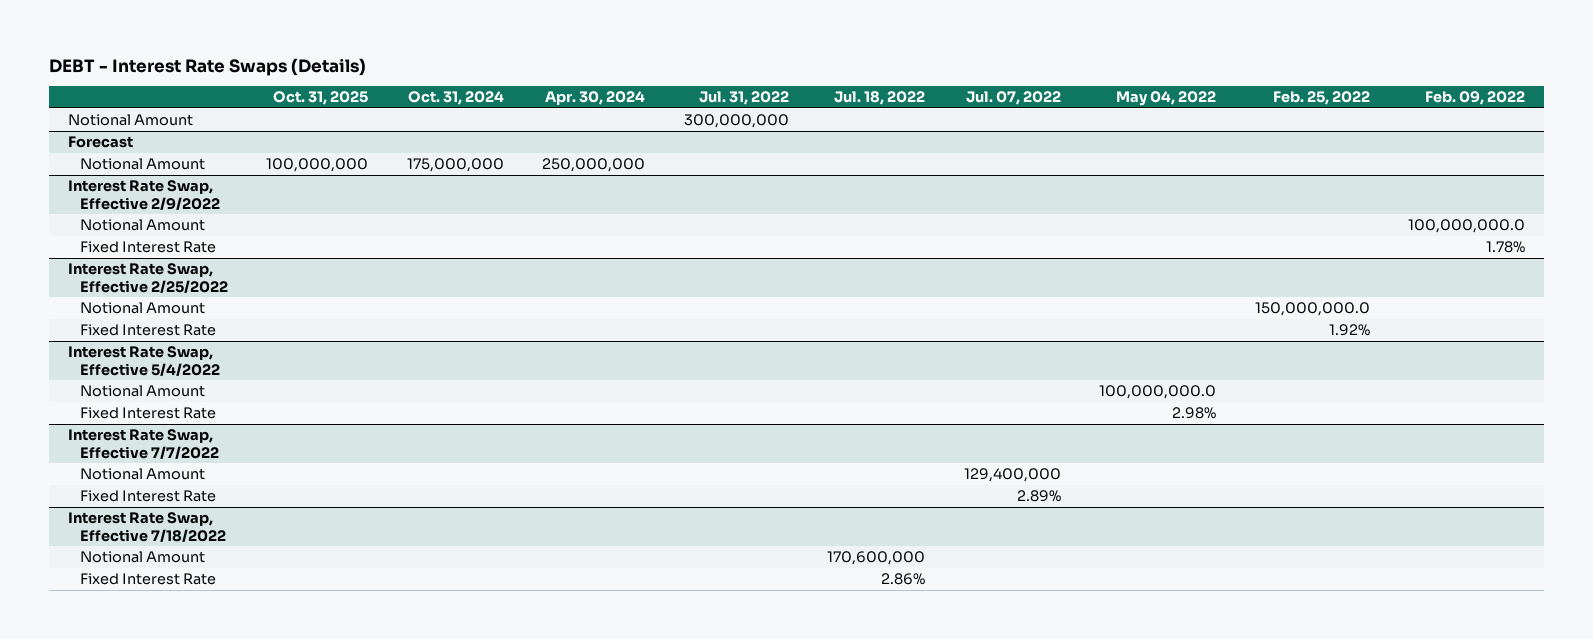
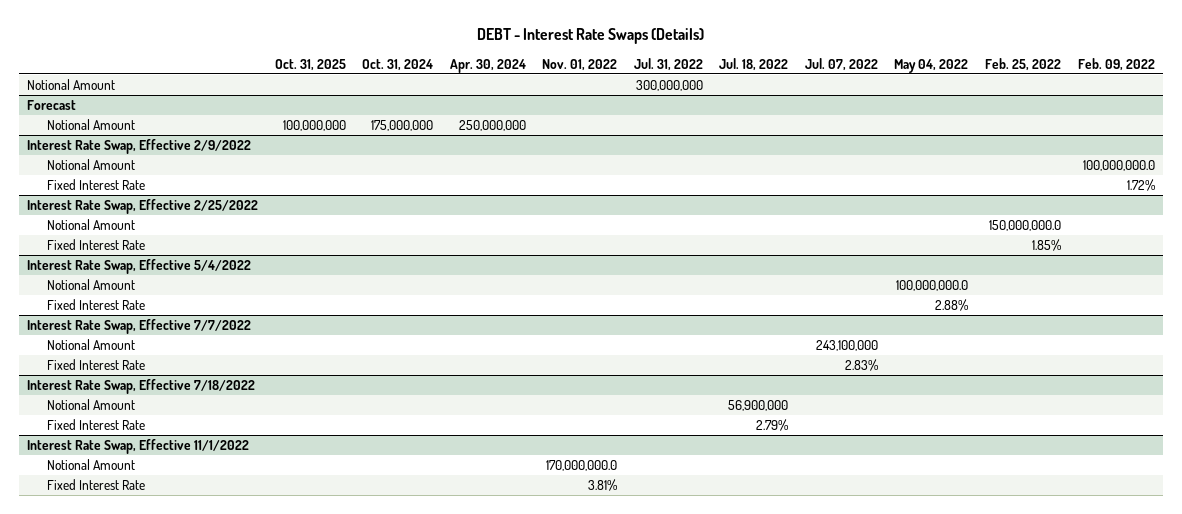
none -> [542,58,618,71] Nov. 01, 2022
[1486,241,1526,254] 1.78% -> [1126,179,1155,192] 1.72%
[1328,324,1370,337] 1.92% -> [1032,239,1062,252] 1.85%
[1172,407,1217,420] 2.98% -> [935,299,969,312] 2.88%
[963,468,1061,483] 129,400,000 -> [815,340,878,352] 243,100,000
[1016,490,1061,503] 2.89% -> [844,359,878,372] 2.83%
[827,551,926,566] 170,600,000 -> [728,400,789,412] 56,900,000
[881,573,926,586] 2.86% -> [756,419,789,432] 2.79%
none -> [27,439,250,455] Interest Rate Swap, Effective 11/1/2022
none -> [47,459,136,471] Notional Amount
none -> [47,479,146,491] Fixed Interest Rate

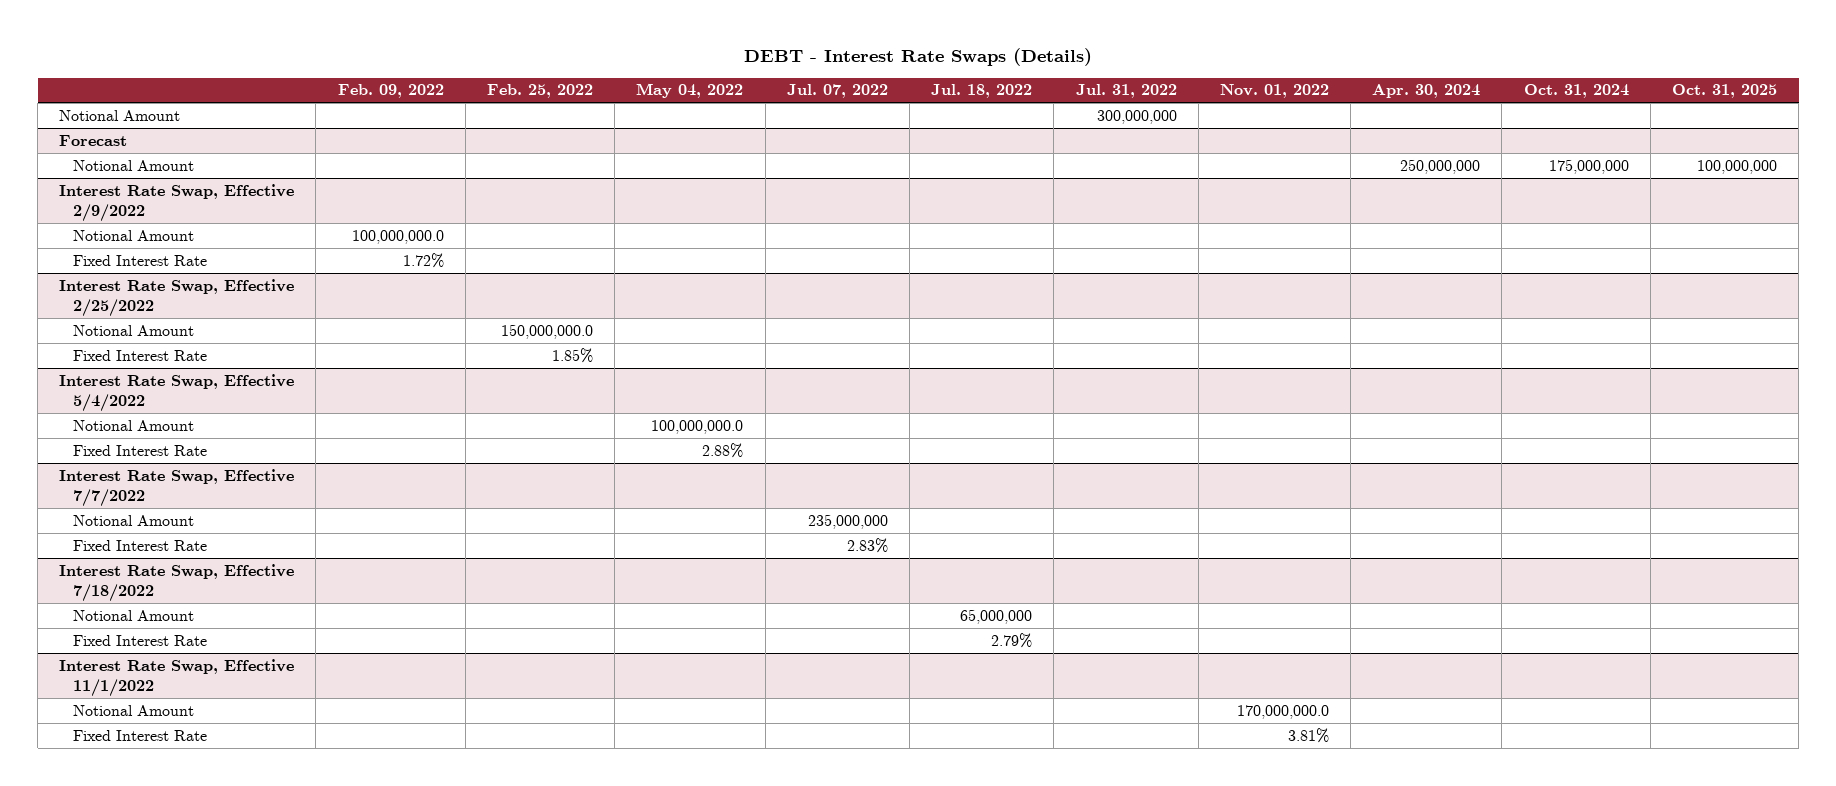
[815,340,878,352] 243,100,000 -> [807,513,888,529] 235,000,000
[728,400,789,412] 56,900,000 -> [960,608,1033,624] 65,000,000

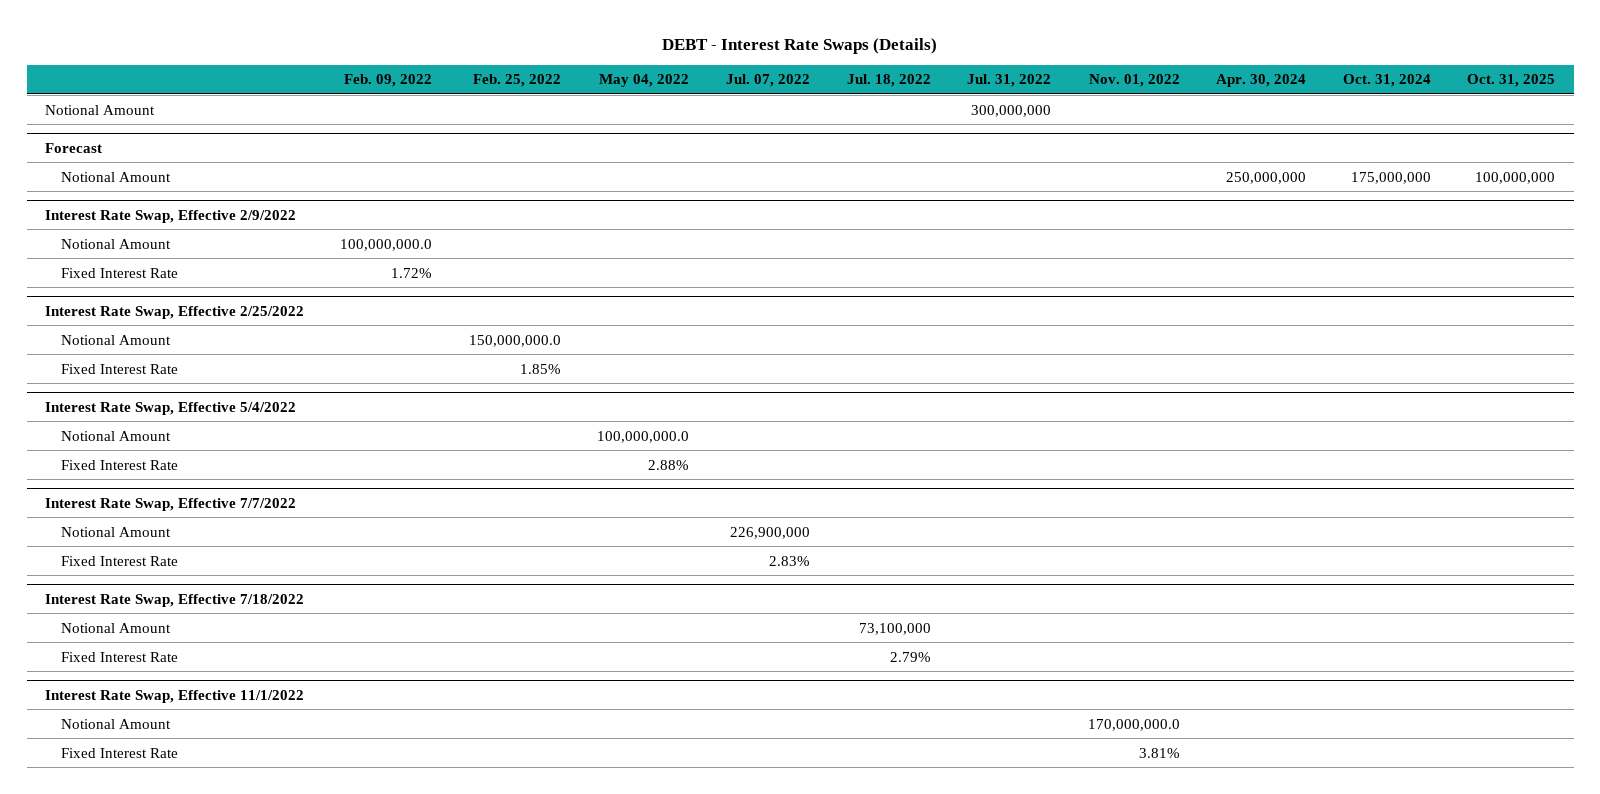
[807,513,888,529] 235,000,000 -> [730,526,811,539] 226,900,000
[960,608,1033,624] 65,000,000 -> [858,622,931,635] 73,100,000

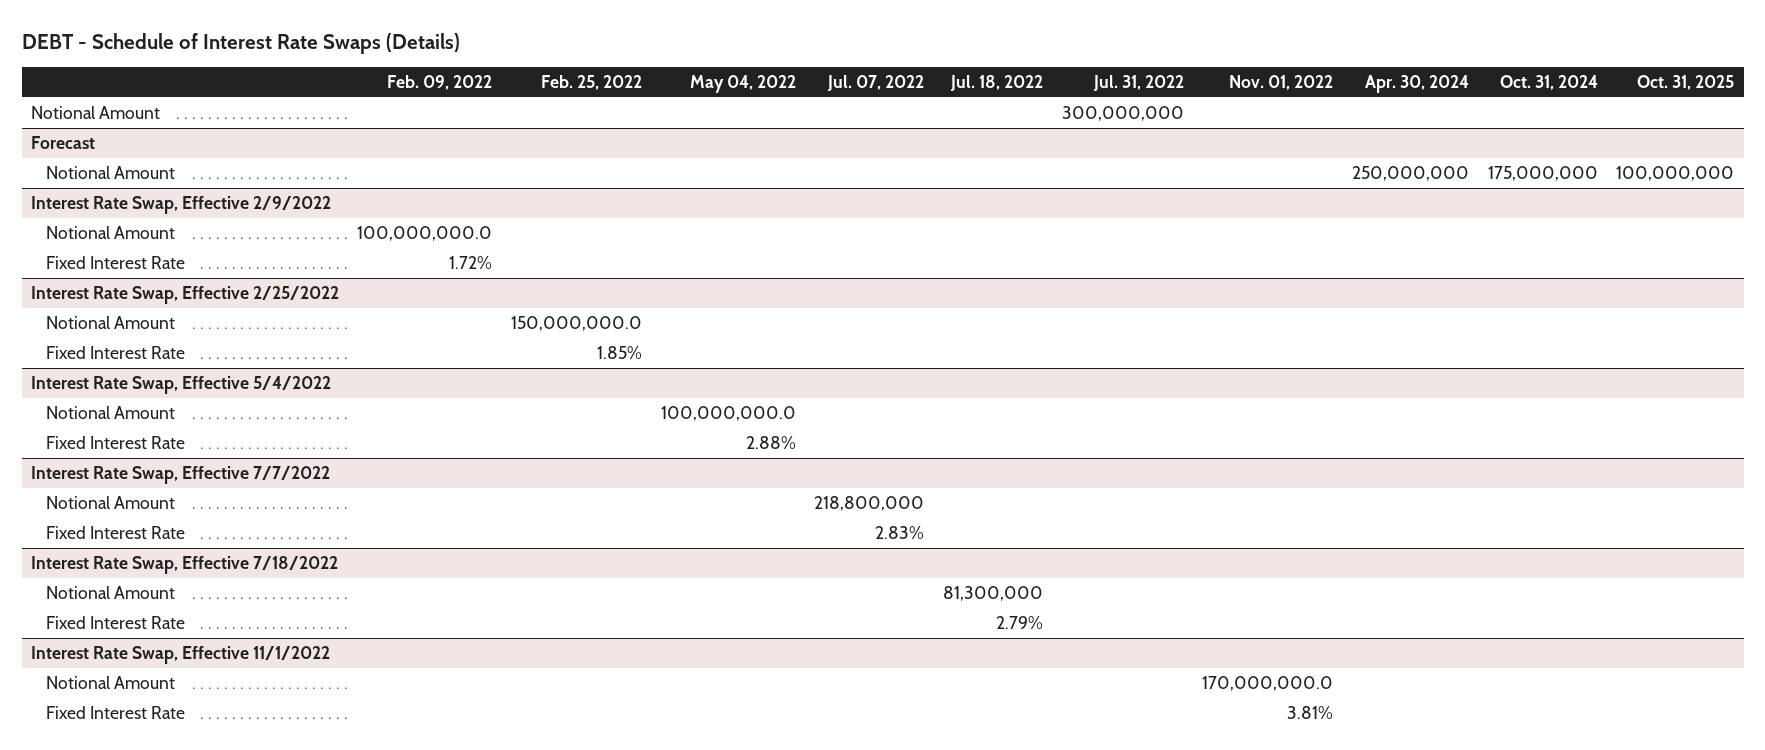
[662,37,938,54] DEBT - Interest Rate Swaps (Details) -> [21,32,460,54] DEBT - Schedule of Interest Rate Swaps (Details)
[730,526,811,539] 226,900,000 -> [814,496,925,512] 218,800,000
[858,622,931,635] 73,100,000 -> [943,586,1044,602] 81,300,000

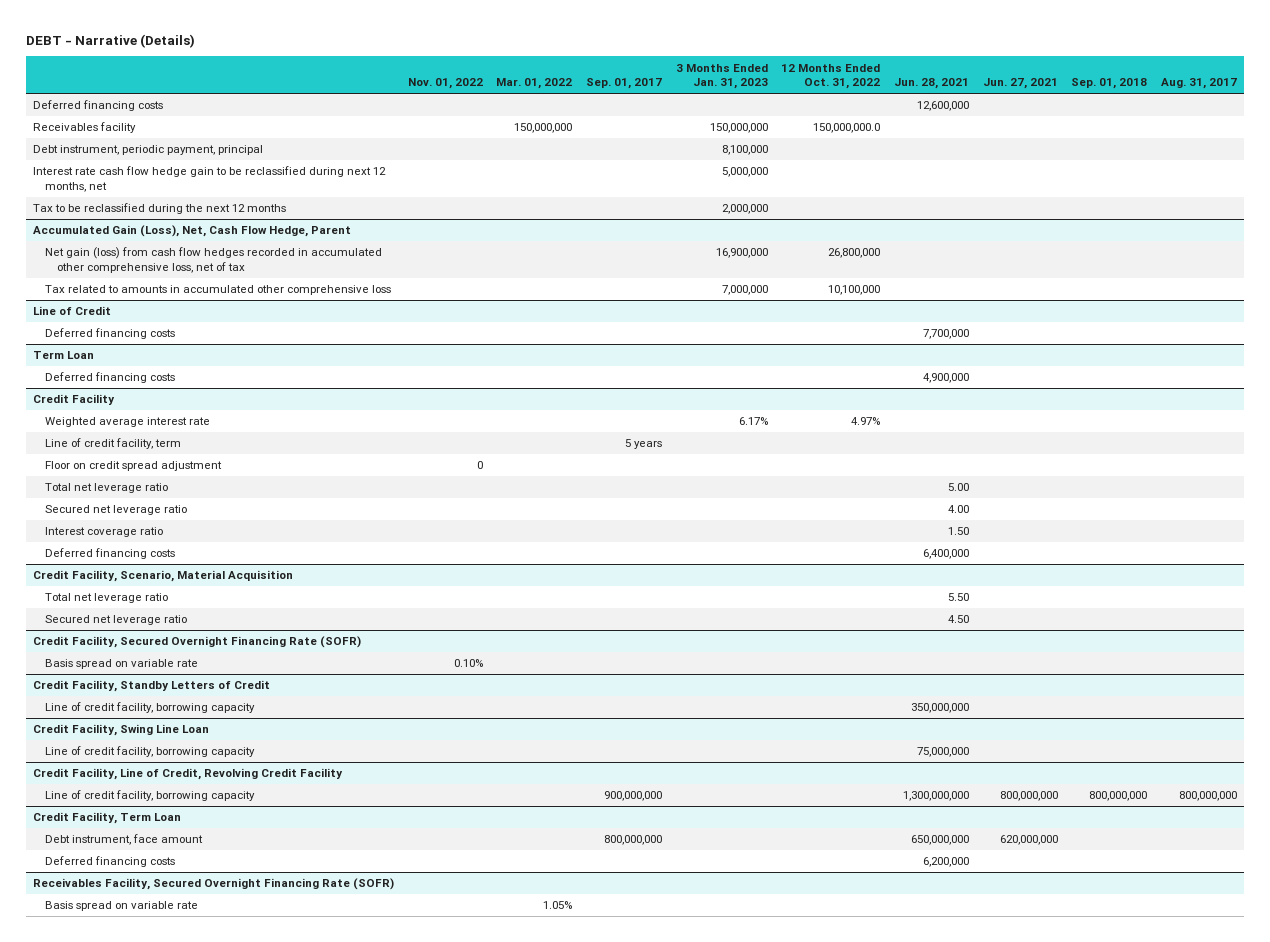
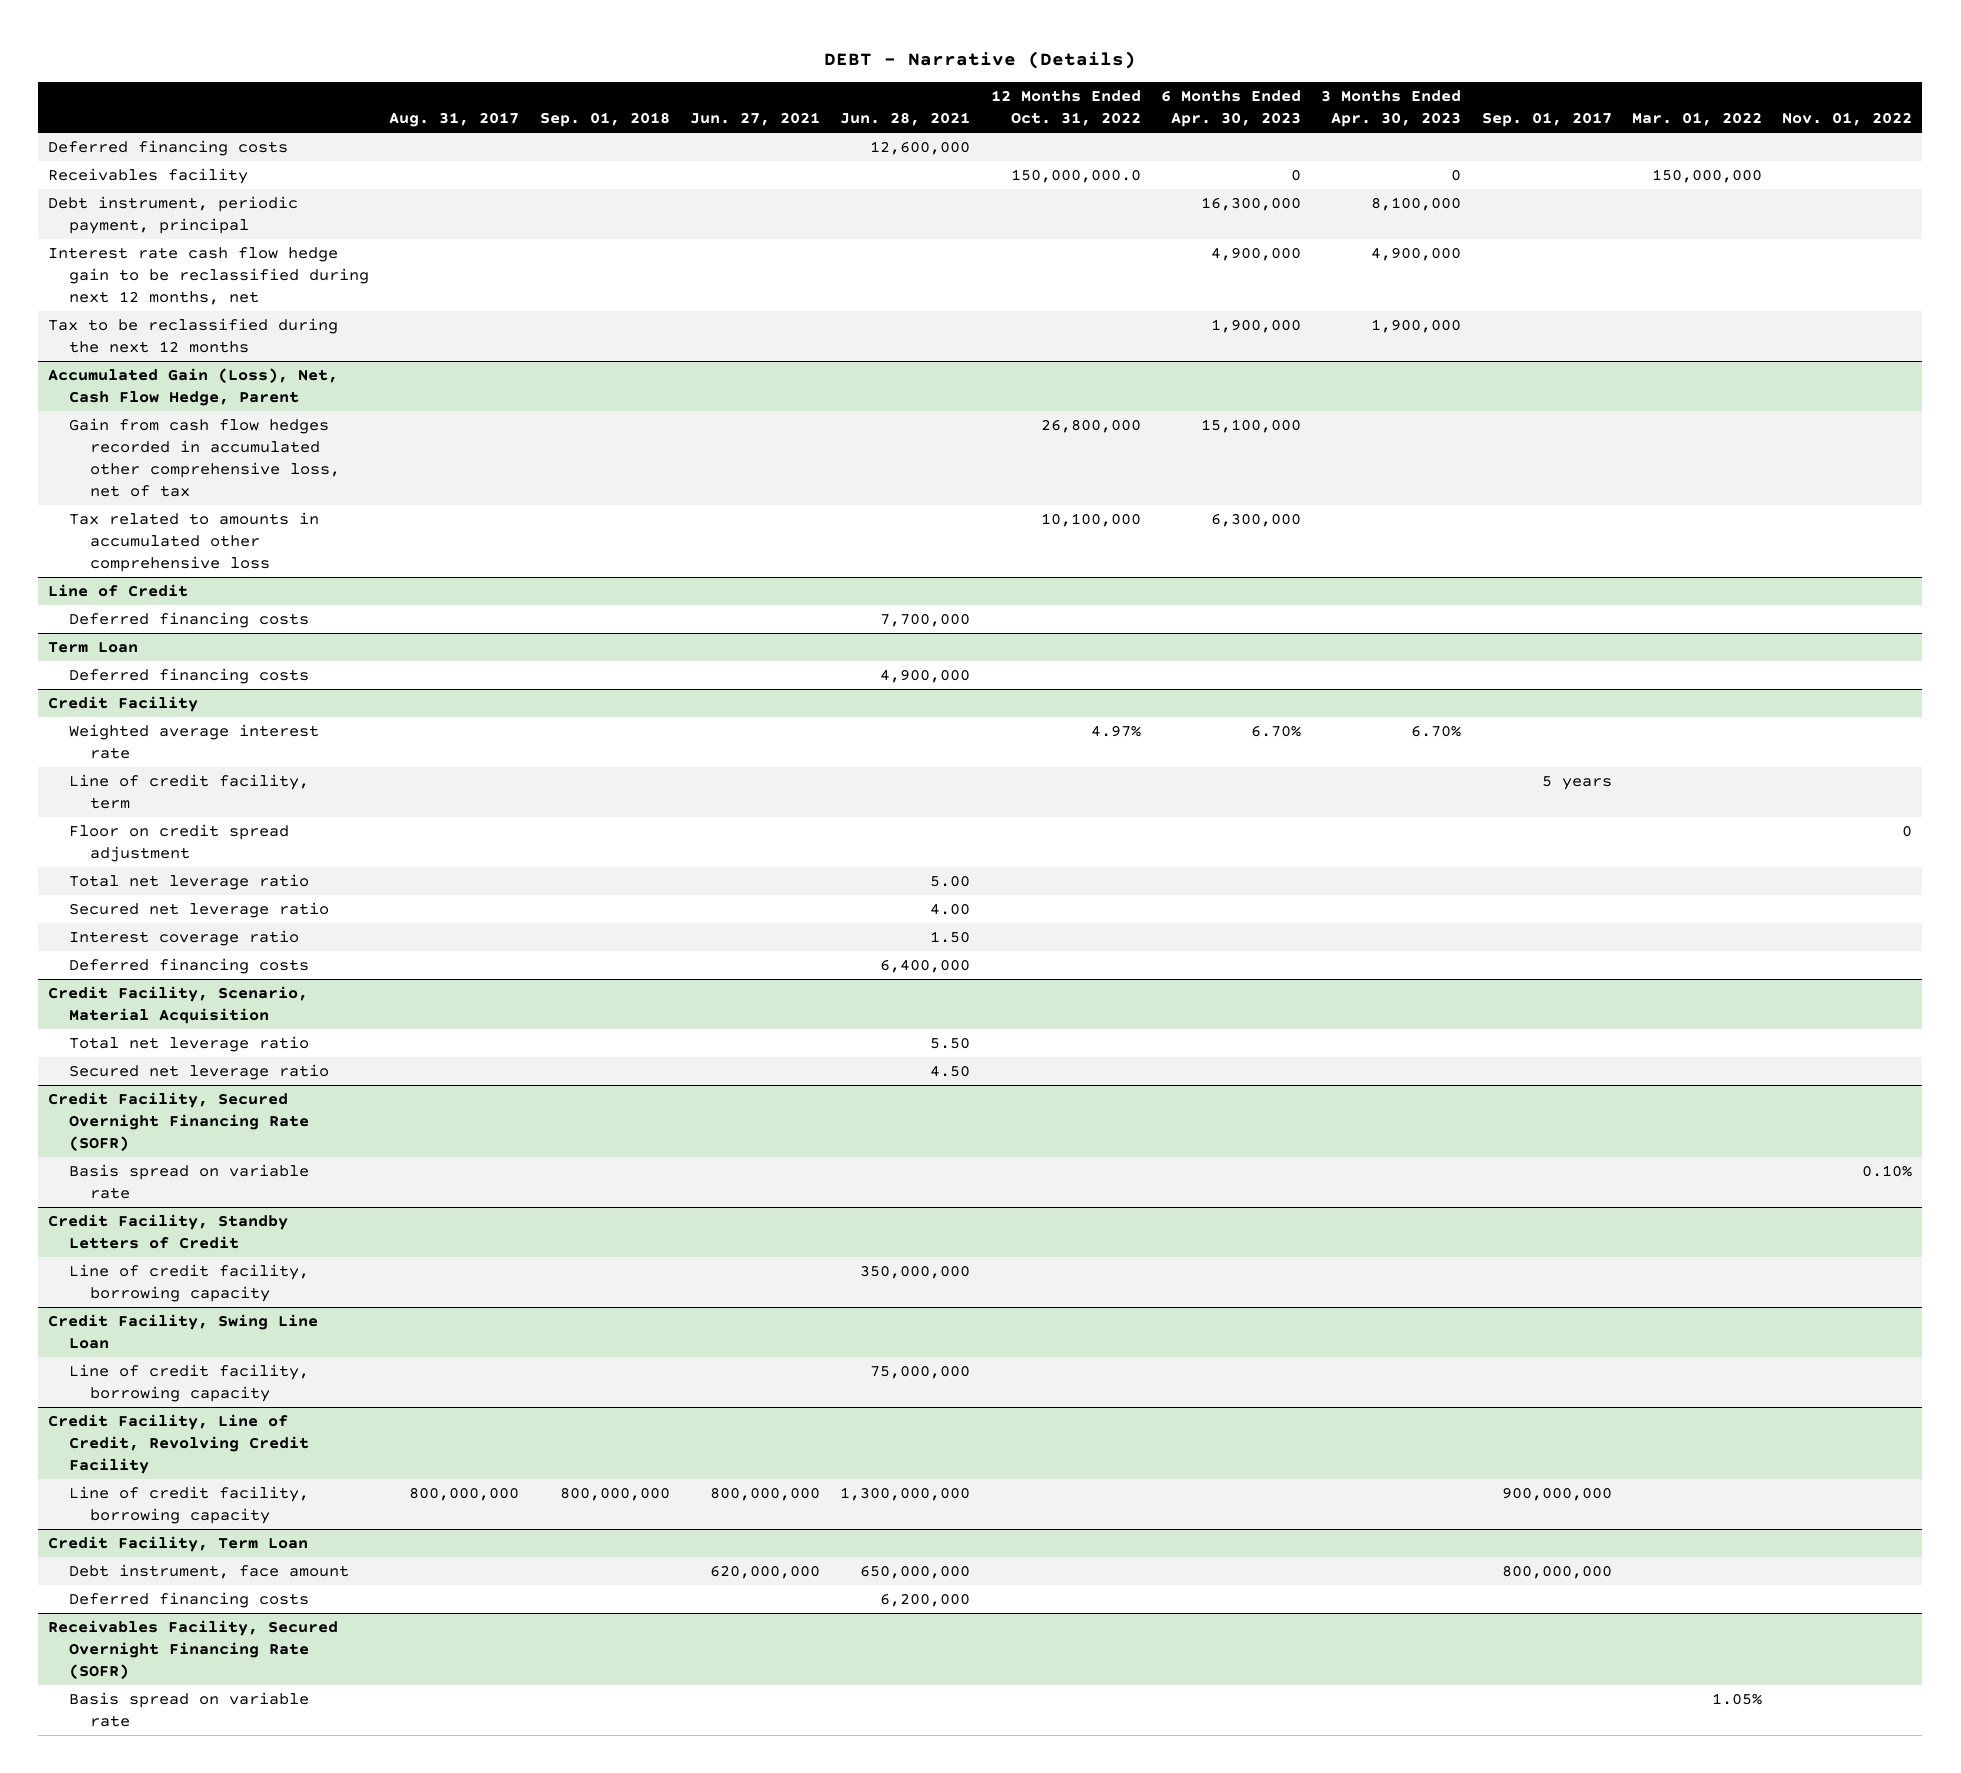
[675,63,768,89] 3 Months Ended Jan. 31, 2023 -> none
none -> [1161,90,1302,128] 6 Months Ended Apr. 30, 2023
none -> [1321,90,1462,128] 3 Months Ended Apr. 30, 2023
[45,247,383,273] Net gain (loss) from cash flow hedges recorded in accumulated other comprehensive loss, net of tax -> [69,418,340,497] Gain from cash flow hedges recorded in accumulated other comprehensive loss, net of tax

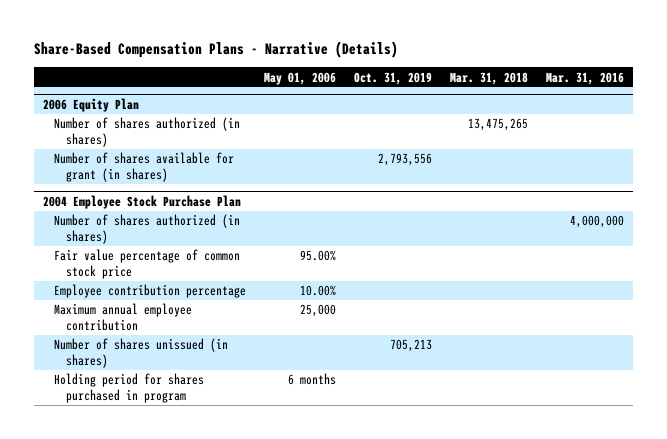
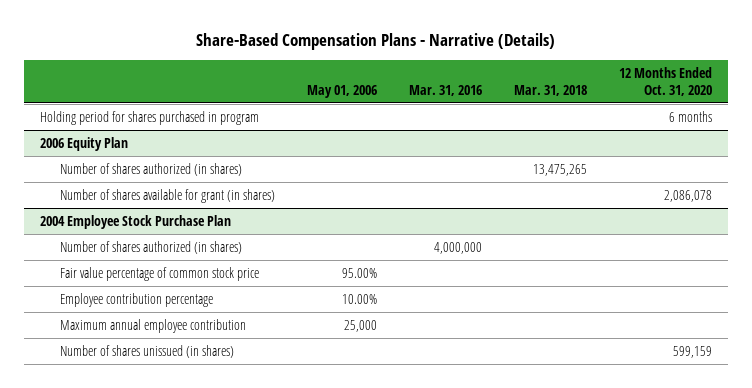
[354,71,433,85] Oct. 31, 2019 -> none
none -> [618,67,712,96] 12 Months Ended Oct. 31, 2020
none -> [39,111,259,126] Holding period for shares purchased in program
[54,373,205,403] Holding period for shares purchased in program -> none

